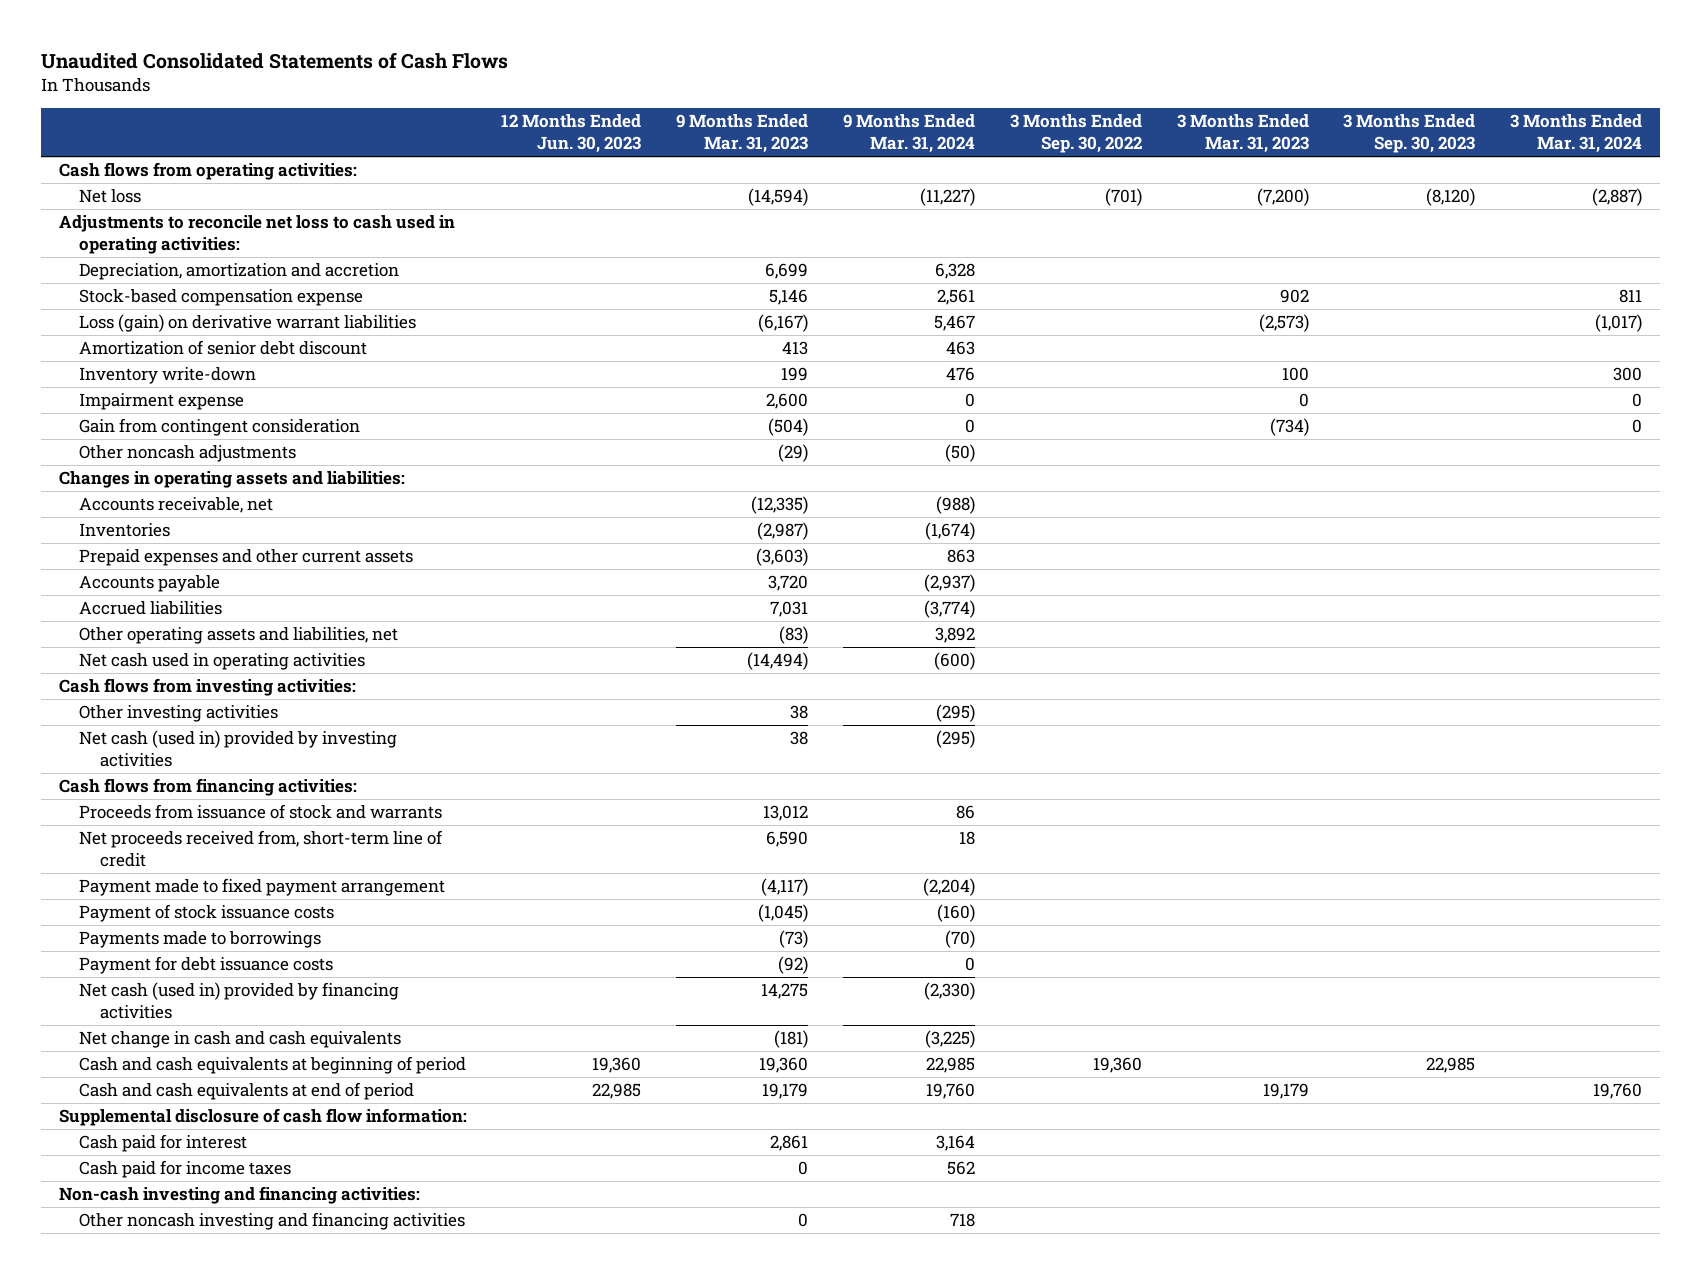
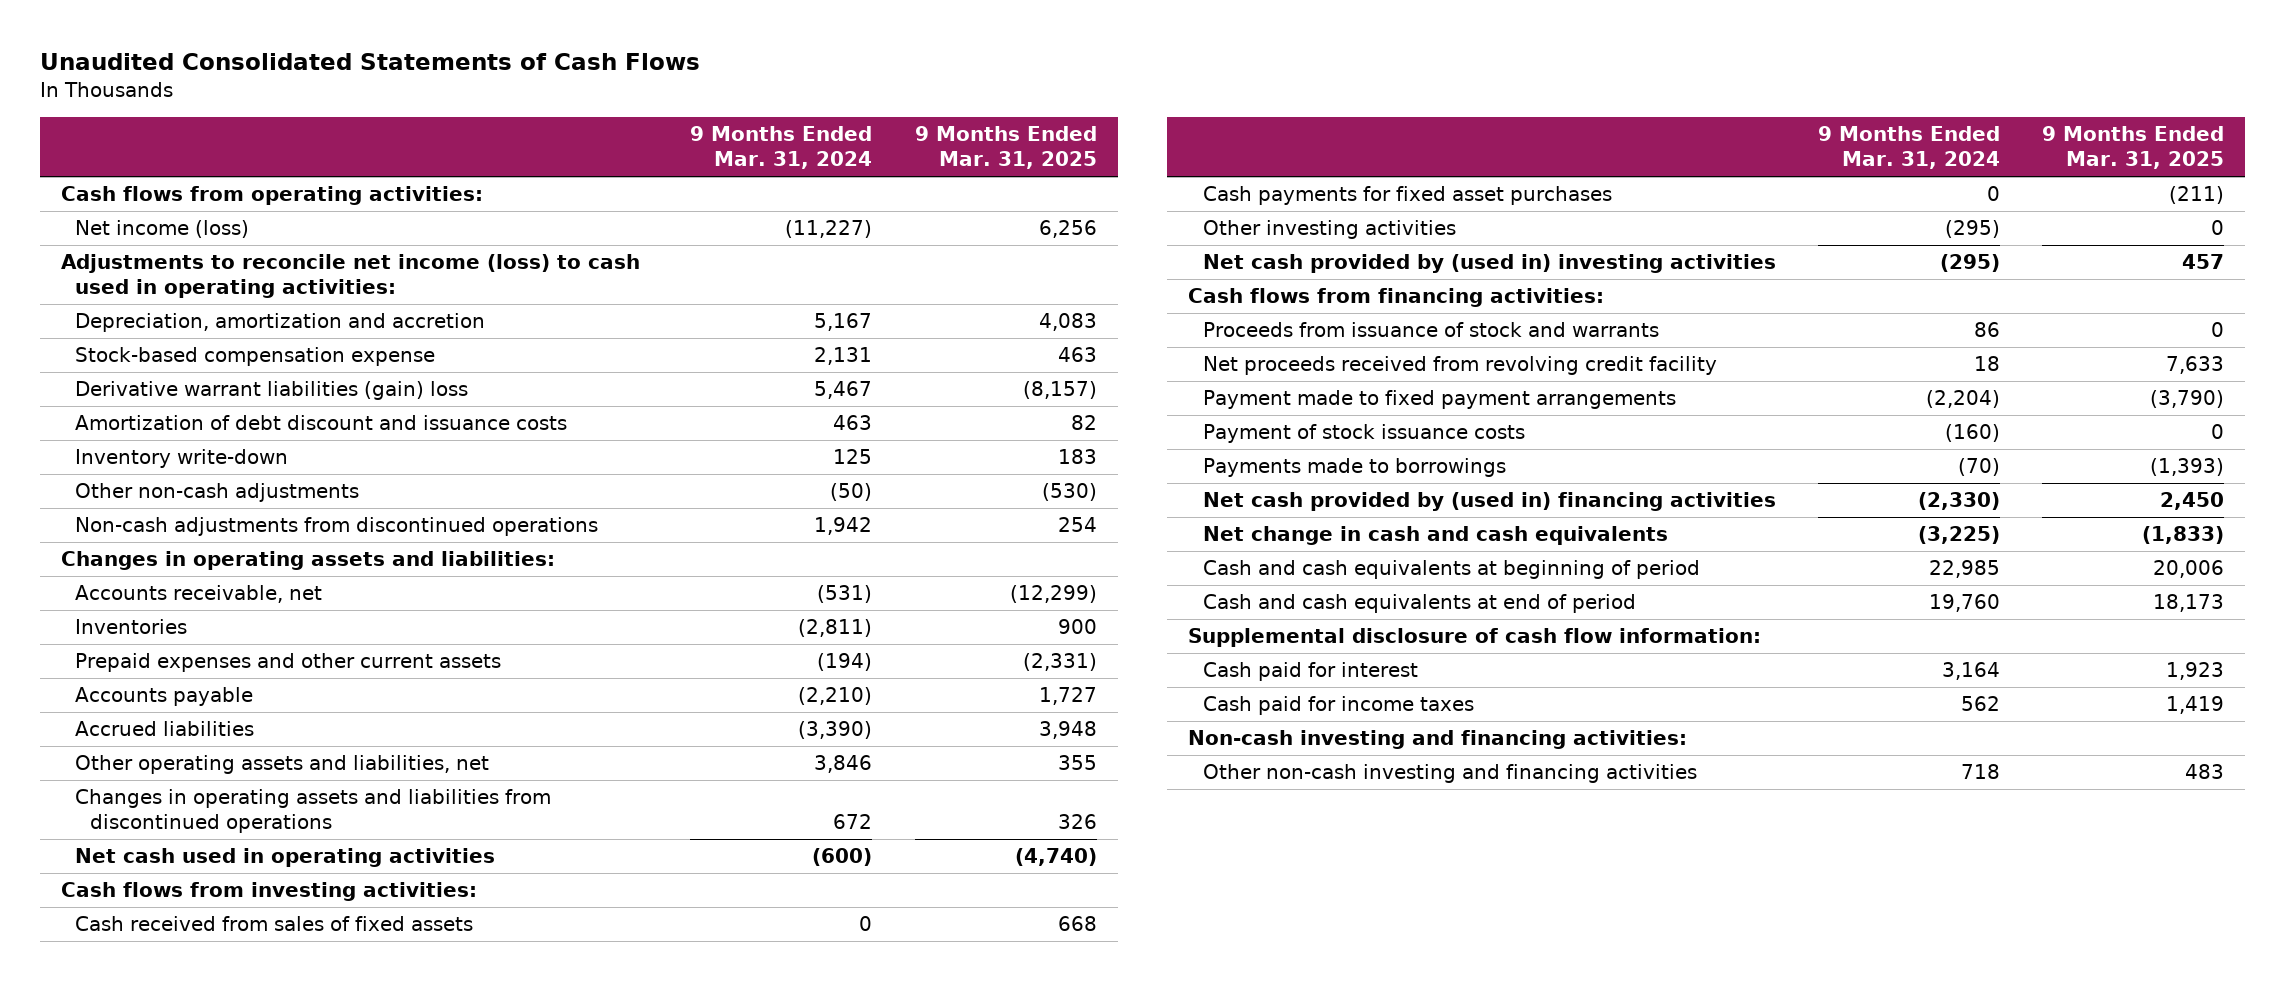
[501,114,642,154] 12 Months Ended Jun. 30, 2023 -> none
[676,114,809,154] 9 Months Ended Mar. 31, 2023 -> none
[1009,114,1142,154] 3 Months Ended Sep. 30, 2022 -> none
[1176,114,1309,154] 3 Months Ended Mar. 31, 2023 -> none
[1343,114,1476,154] 3 Months Ended Sep. 30, 2023 -> none
[1510,114,1643,154] 3 Months Ended Mar. 31, 2024 -> none
none -> [914,126,1097,170] 9 Months Ended Mar. 31, 2025
[79,393,245,411] Impairment expense -> none
[79,418,361,437] Gain from contingent consideration -> none
[79,189,142,204] Net loss -> [75,220,250,239] Net income (loss)
[58,215,455,255] Adjustments to reconcile net loss to cash used in operating activities: -> [60,254,640,299] Adjustments to reconcile net income (loss) to cash used in operating activities:
[935,263,976,280] 6,328 -> [814,313,873,332] 5,167
[937,289,976,306] 2,561 -> [814,347,873,366] 2,131
[79,314,417,333] Loss (gain) on derivative warrant liabilities -> [75,381,469,401] Derivative warrant liabilities (gain) loss
[79,340,368,356] Amortization of senior debt discount -> [75,415,568,431] Amortization of debt discount and issuance costs
[946,367,976,382] 476 -> [833,449,873,465] 125
[79,445,297,463] Other noncash adjustments -> [75,483,360,503] Other non-cash adjustments
none -> [75,517,599,537] Non-cash adjustments from discontinued operations
[936,496,976,515] (988) -> [817,585,873,604] (531)
[925,522,976,541] (1,674) -> [798,619,873,638] (2,811)
[947,549,976,564] 863 -> [817,653,873,672] (194)
[924,574,976,593] (2,937) -> [798,687,873,706] (2,210)
[924,600,976,619] (3,774) -> [798,721,873,740] (3,390)
[935,627,976,644] 3,892 -> [814,755,873,774] 3,846
none -> [75,789,552,834] Changes in operating assets and liabilities from discontinued operations
none -> [75,916,474,932] Cash received from sales of fixed assets
none -> [1202,186,1612,206] Cash payments for fixed asset purchases
[79,730,398,768] Net cash (used in) provided by investing activities -> [1202,254,1776,274] Net cash provided by (used in) investing activities
[79,830,444,868] Net proceeds received from, short-term line of credit -> [1202,356,1717,376] Net proceeds received from revolving credit facility
[79,878,446,897] Payment made to fixed payment arrangement -> [1202,390,1676,410] Payment made to fixed payment arrangements
[79,956,334,975] Payment for debt issuance costs -> none
[79,982,400,1020] Net cash (used in) provided by financing activities -> [1202,492,1776,512] Net cash provided by (used in) financing activities
[79,1212,466,1231] Other noncash investing and financing activities -> [1202,764,1697,784] Other non-cash investing and financing activities

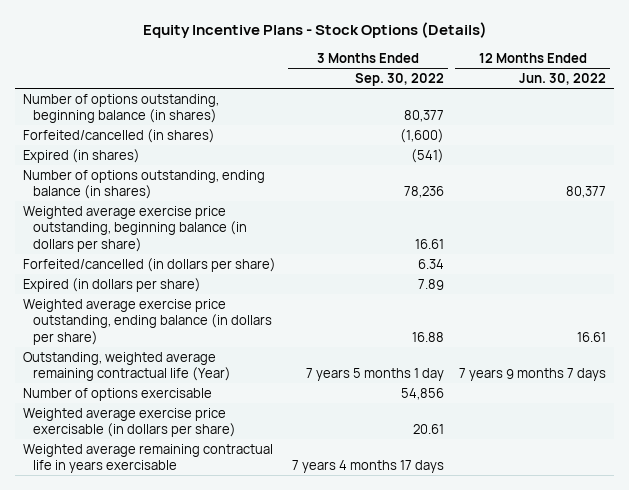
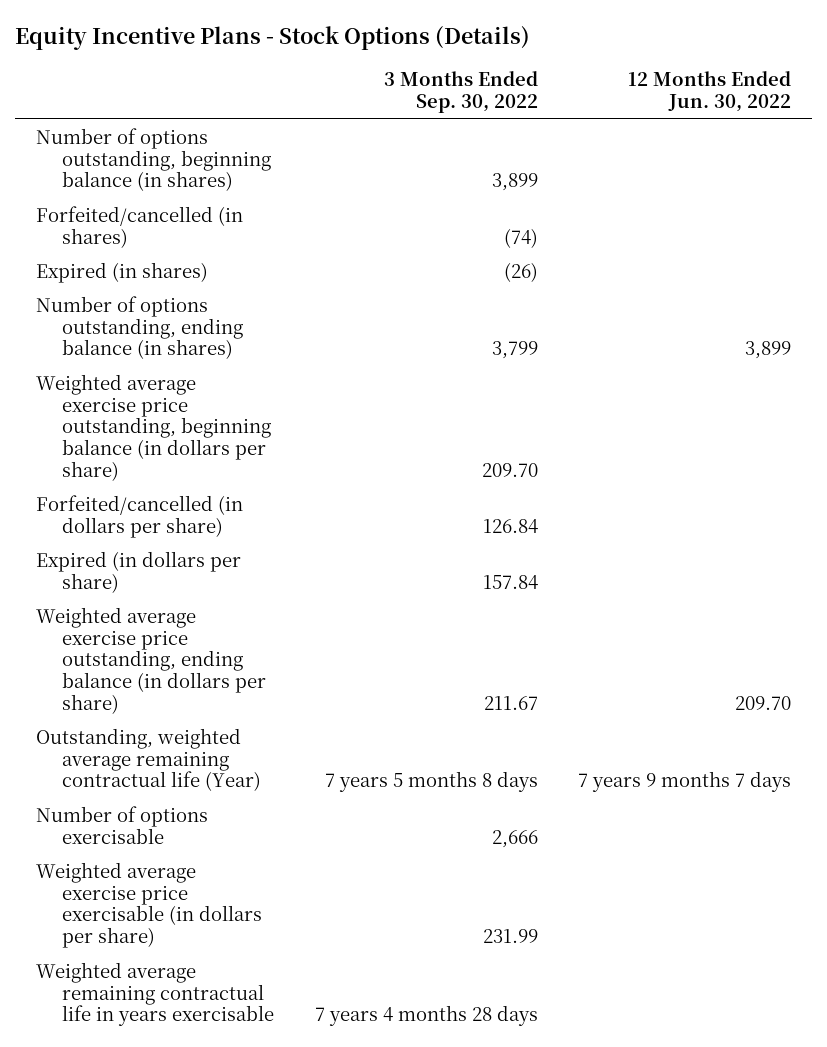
[403,110,444,123] 80,377 -> [491,173,538,192] 3,899
[399,128,444,143] (1,600) -> [503,227,538,248] (74)
[410,148,444,163] (541) -> [503,261,538,282] (26)
[403,186,444,199] 78,236 -> [491,341,538,360] 3,799
[566,186,607,199] 80,377 -> [745,341,792,360] 3,899
[414,238,444,249] 16.61 -> [481,463,538,478] 209.70
[417,258,444,269] 6.34 -> [482,518,538,533] 126.84
[417,278,444,290] 7.89 -> [482,574,538,589] 157.84
[411,331,444,342] 16.88 -> [483,696,538,711] 211.67
[577,331,607,342] 16.61 -> [735,696,792,711] 209.70
[305,368,444,382] 7 years 5 months 1 day -> [324,771,538,793] 7 years 5 months 8 days
[400,387,444,400] 54,856 -> [491,829,538,848] 2,666
[412,424,444,435] 20.61 -> [482,929,538,944] 231.99
[291,460,444,474] 7 years 4 months 17 days -> [314,1005,538,1027] 7 years 4 months 28 days

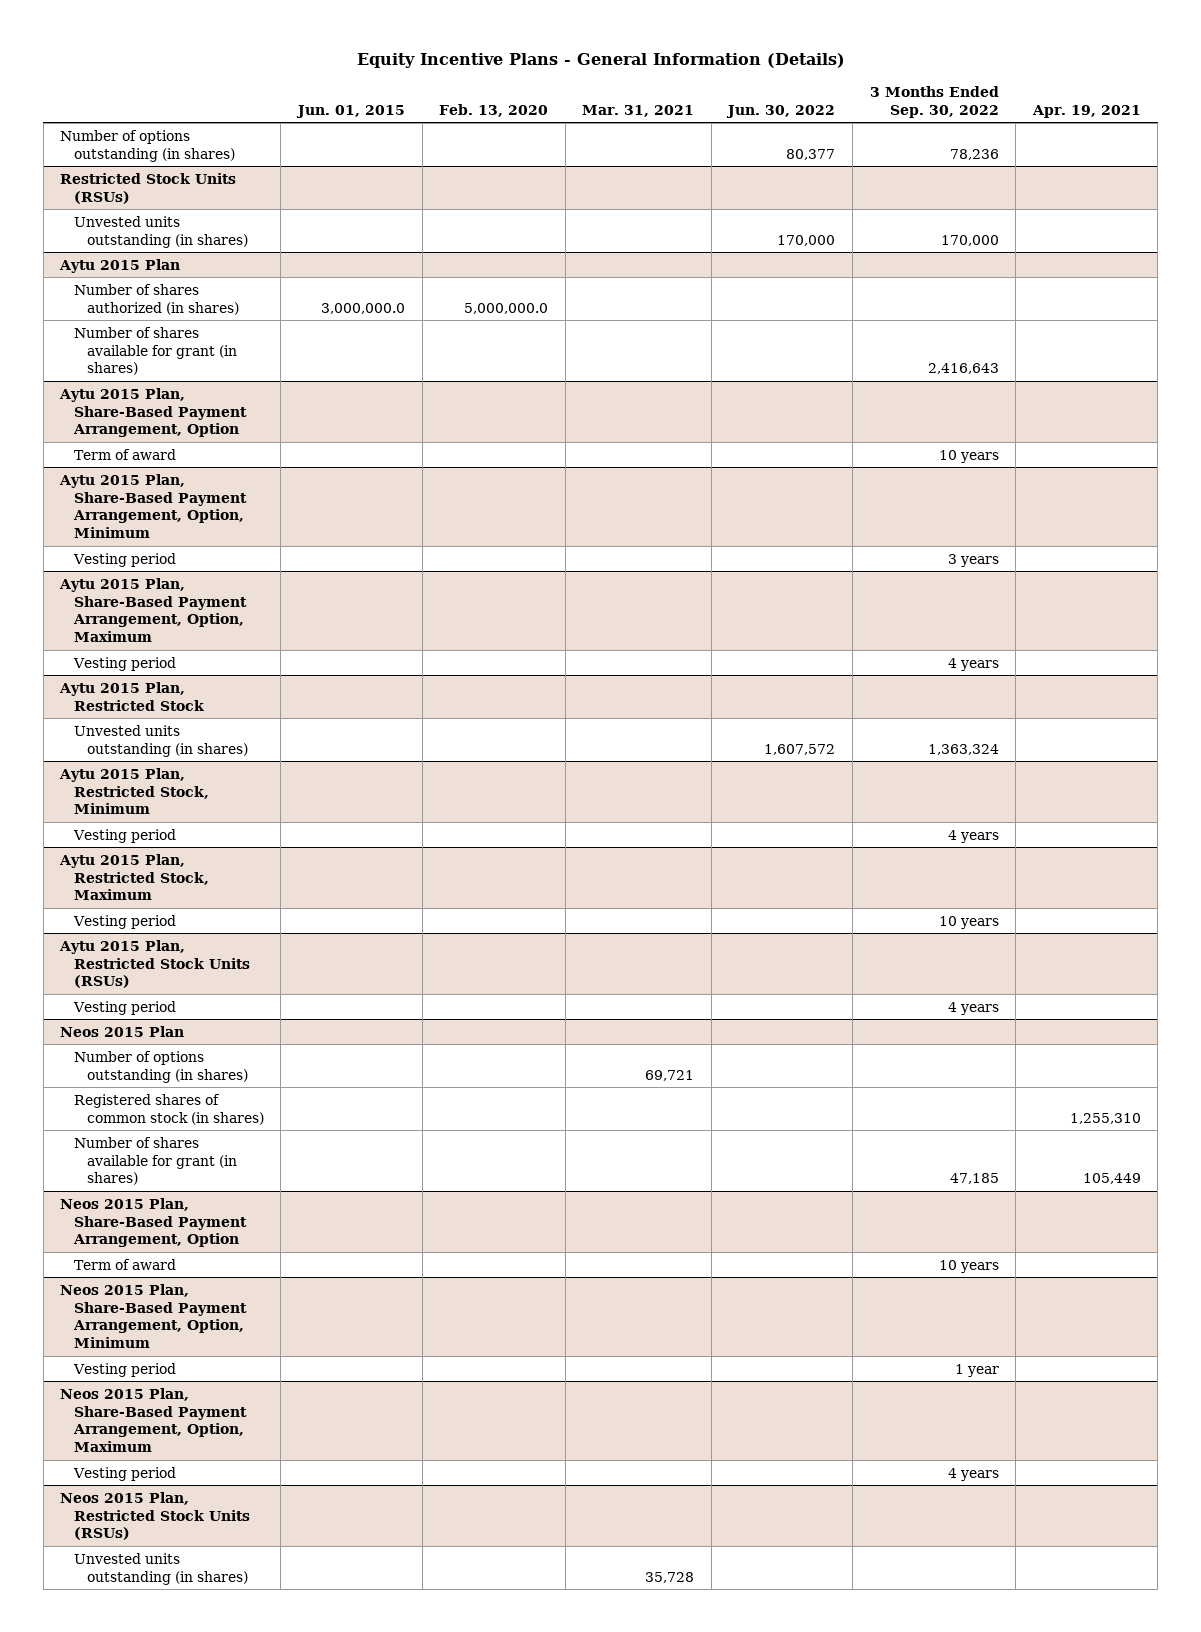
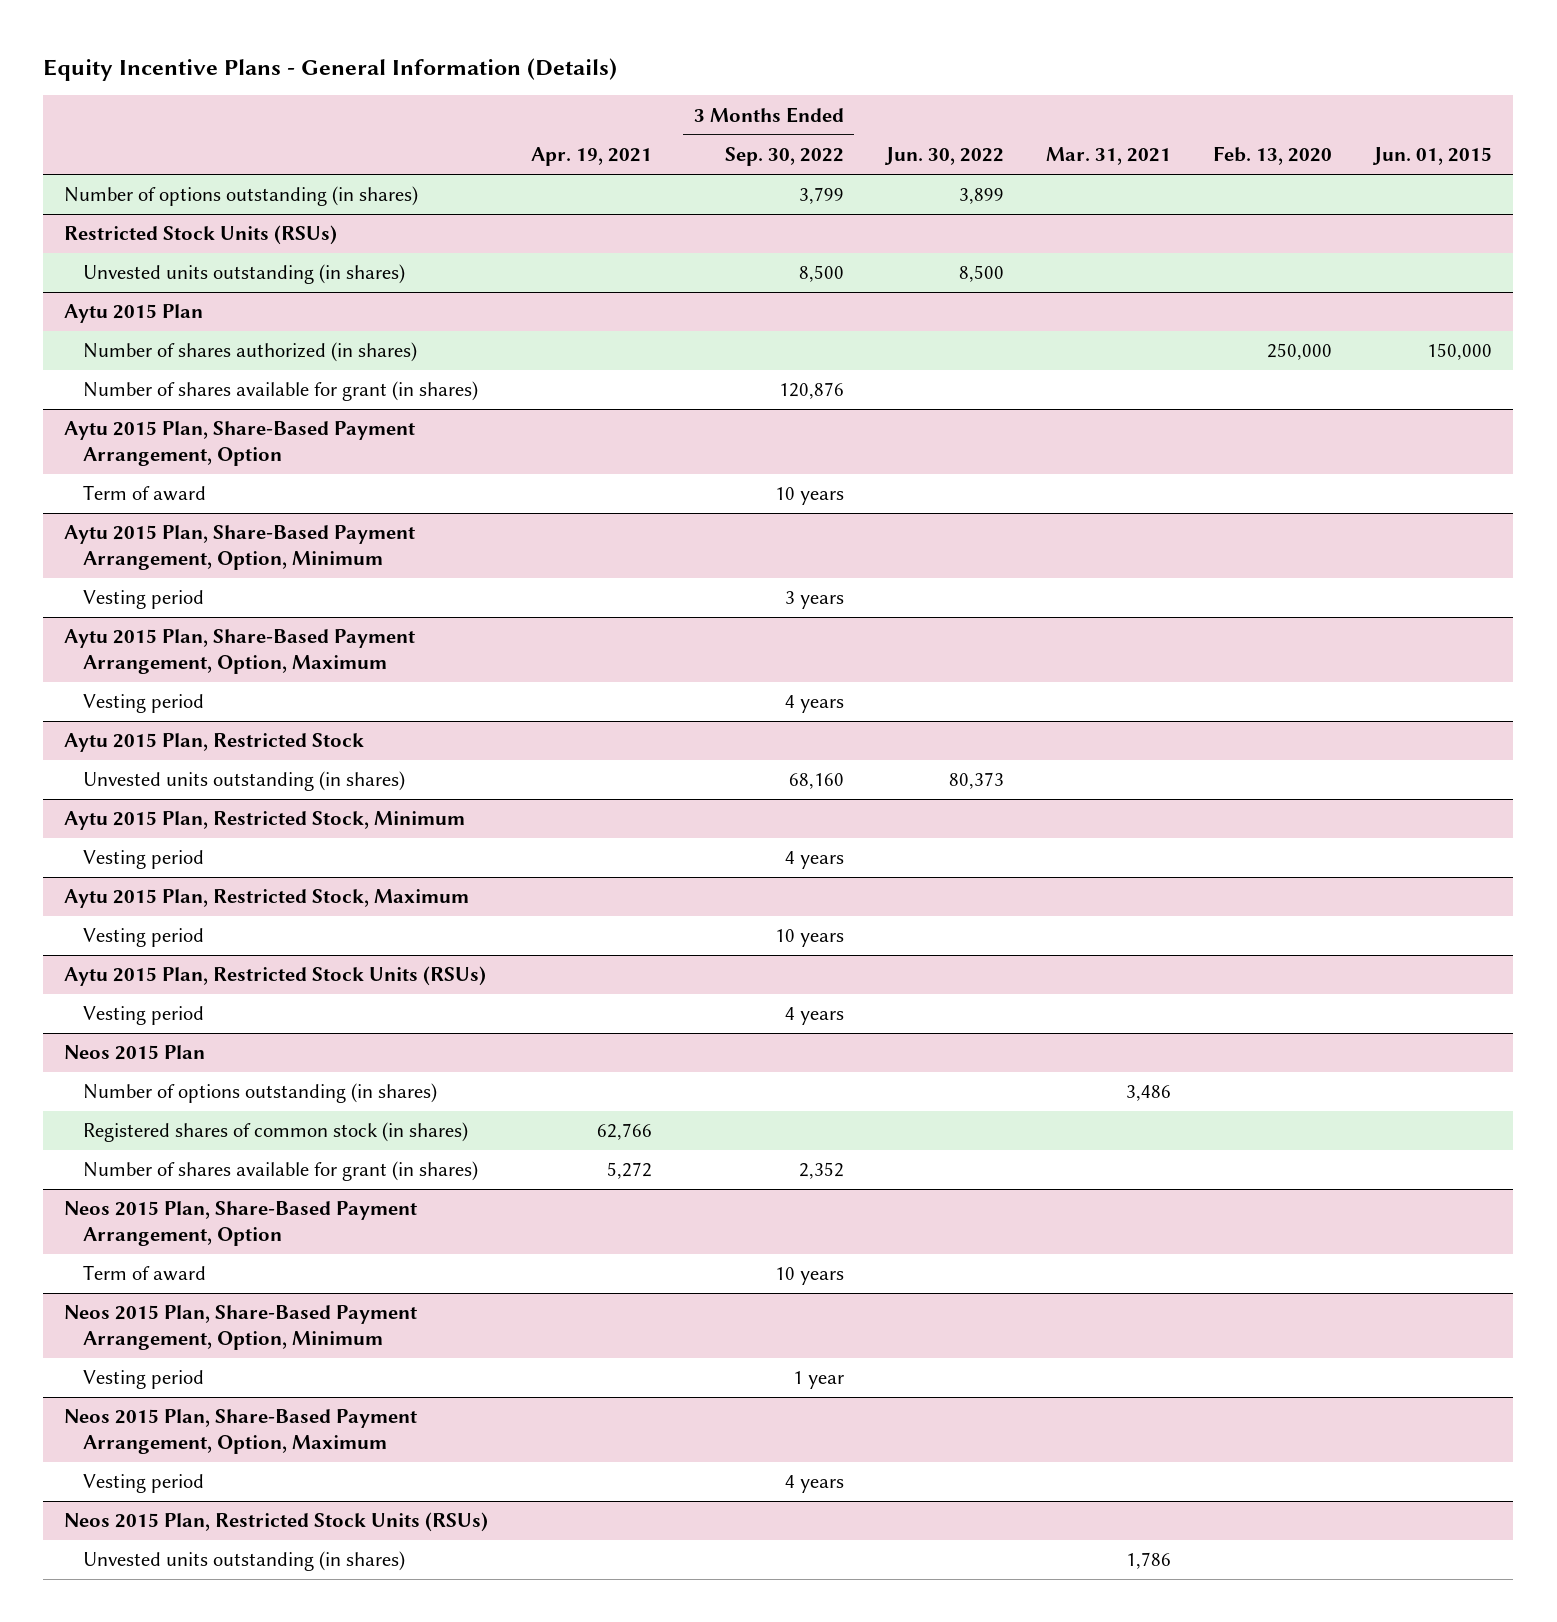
[786,148,836,160] 80,377 -> [958,188,1004,205] 3,899
[949,148,999,160] 78,236 -> [798,187,844,205] 3,799
[777,234,836,246] 170,000 -> [958,265,1004,283] 8,500
[940,234,999,246] 170,000 -> [798,265,844,283] 8,500
[320,302,405,314] 3,000,000.0 -> [1427,343,1493,361] 150,000
[464,302,549,314] 5,000,000.0 -> [1267,343,1333,361] 250,000
[927,363,999,375] 2,416,643 -> [778,382,844,400] 120,876
[764,743,836,755] 1,607,572 -> [948,772,1004,790] 80,373
[927,743,999,755] 1,363,324 -> [788,773,844,790] 68,160
[645,1069,695,1081] 69,721 -> [1126,1085,1172,1102] 3,486
[1069,1112,1141,1124] 1,255,310 -> [596,1123,652,1141] 62,766
[949,1173,999,1185] 47,185 -> [798,1162,844,1180] 2,352
[1082,1173,1141,1185] 105,449 -> [606,1162,652,1180] 5,272
[645,1571,695,1583] 35,728 -> [1126,1552,1172,1570] 1,786

